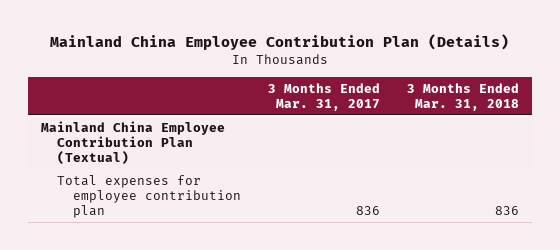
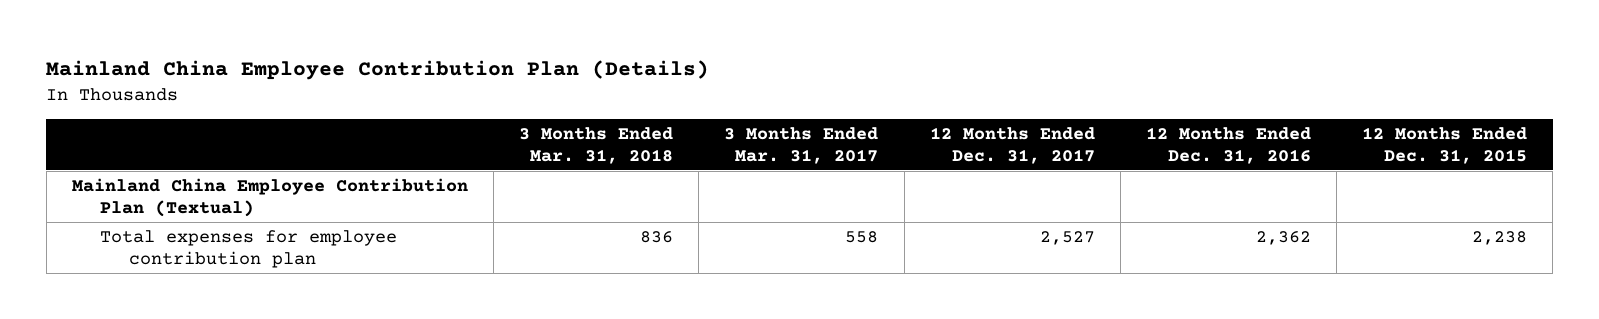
none -> [929,126,1095,164] 12 Months Ended Dec. 31, 2017
none -> [1145,126,1311,164] 12 Months Ended Dec. 31, 2016
none -> [1362,126,1528,164] 12 Months Ended Dec. 31, 2015
[355,206,380,216] 836 -> [845,230,879,243] 558

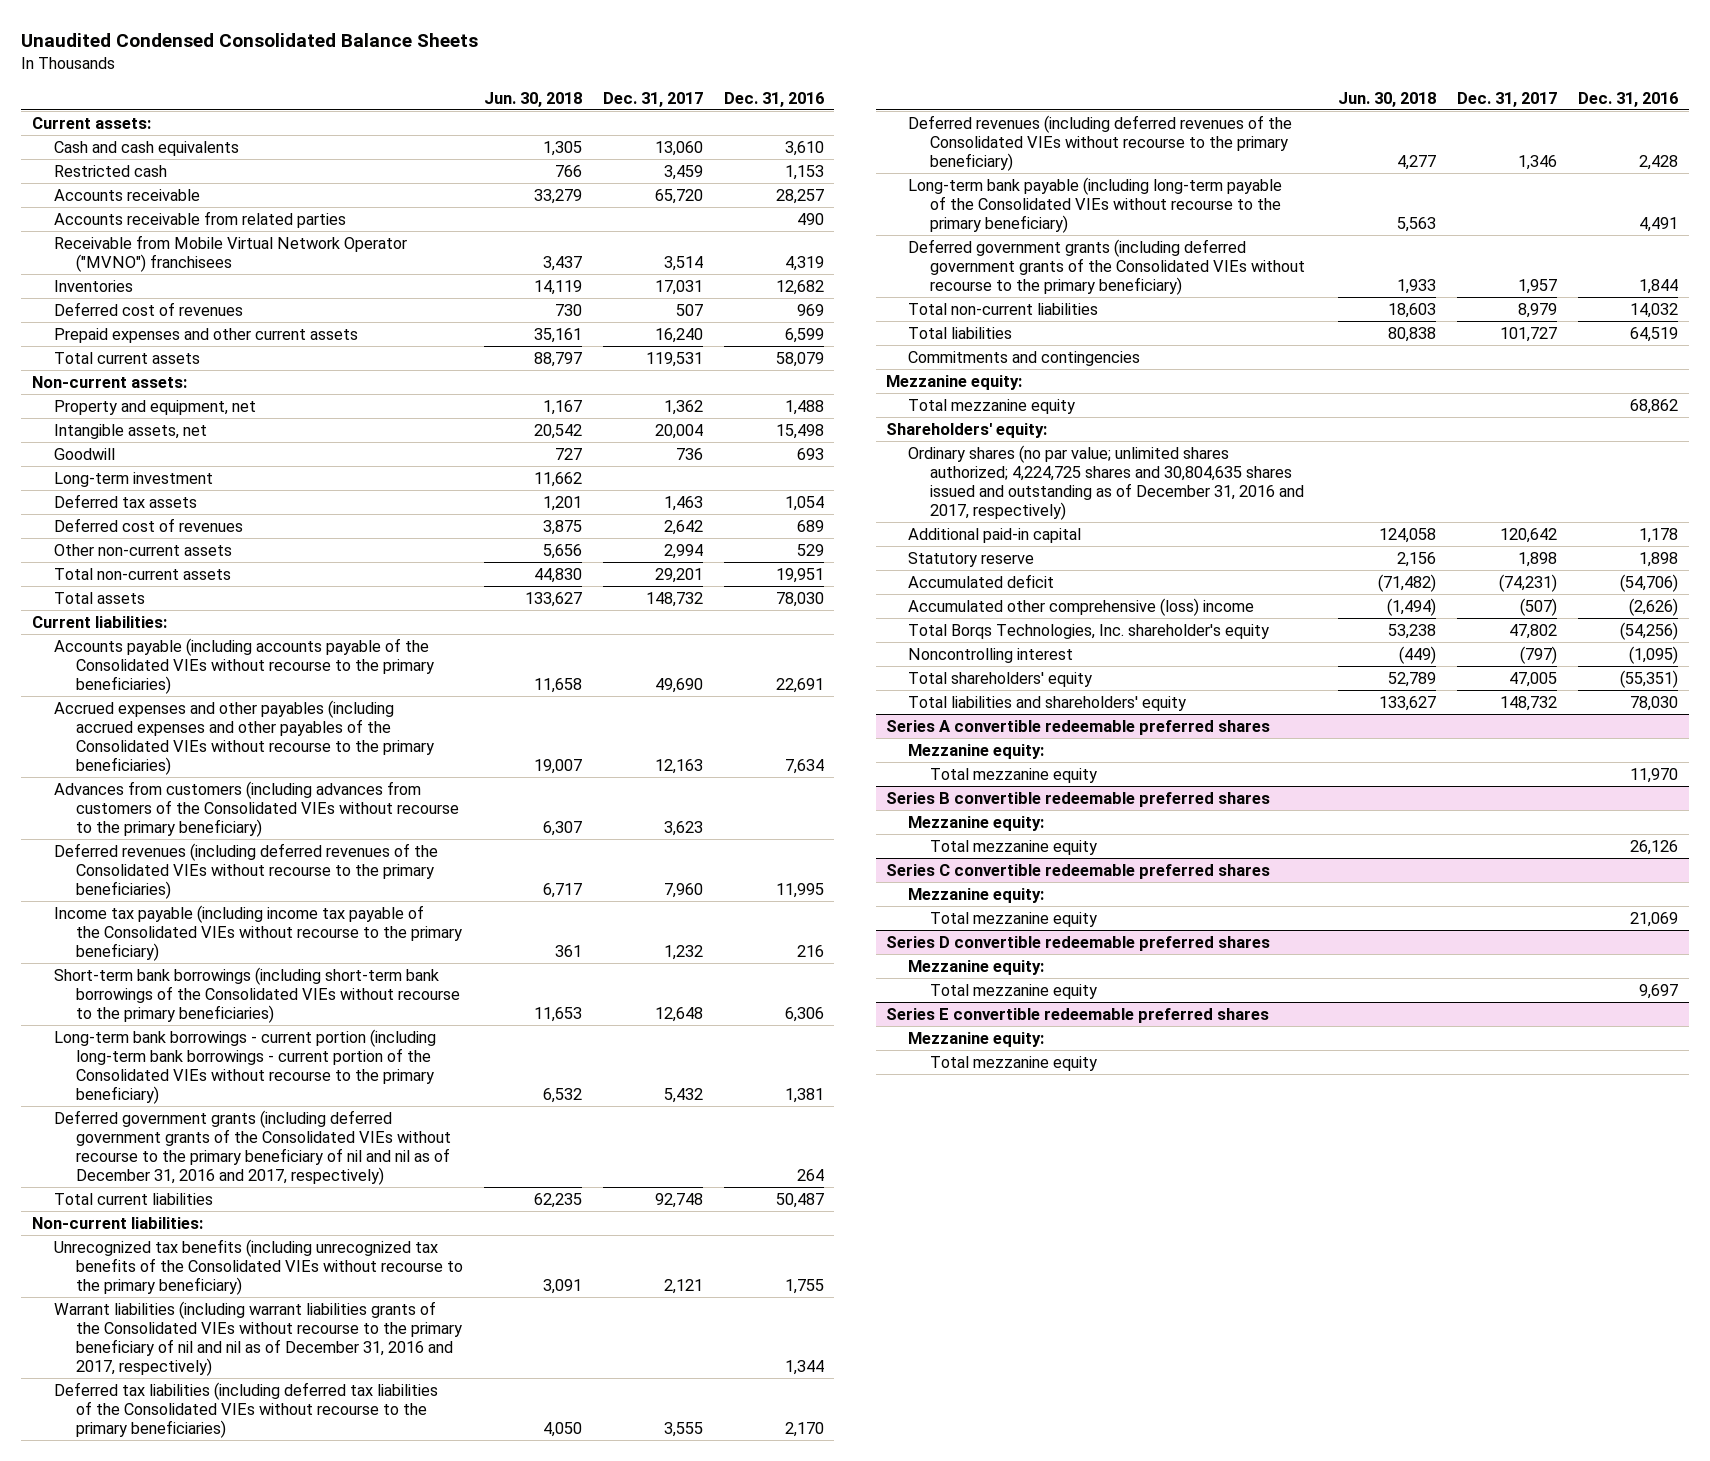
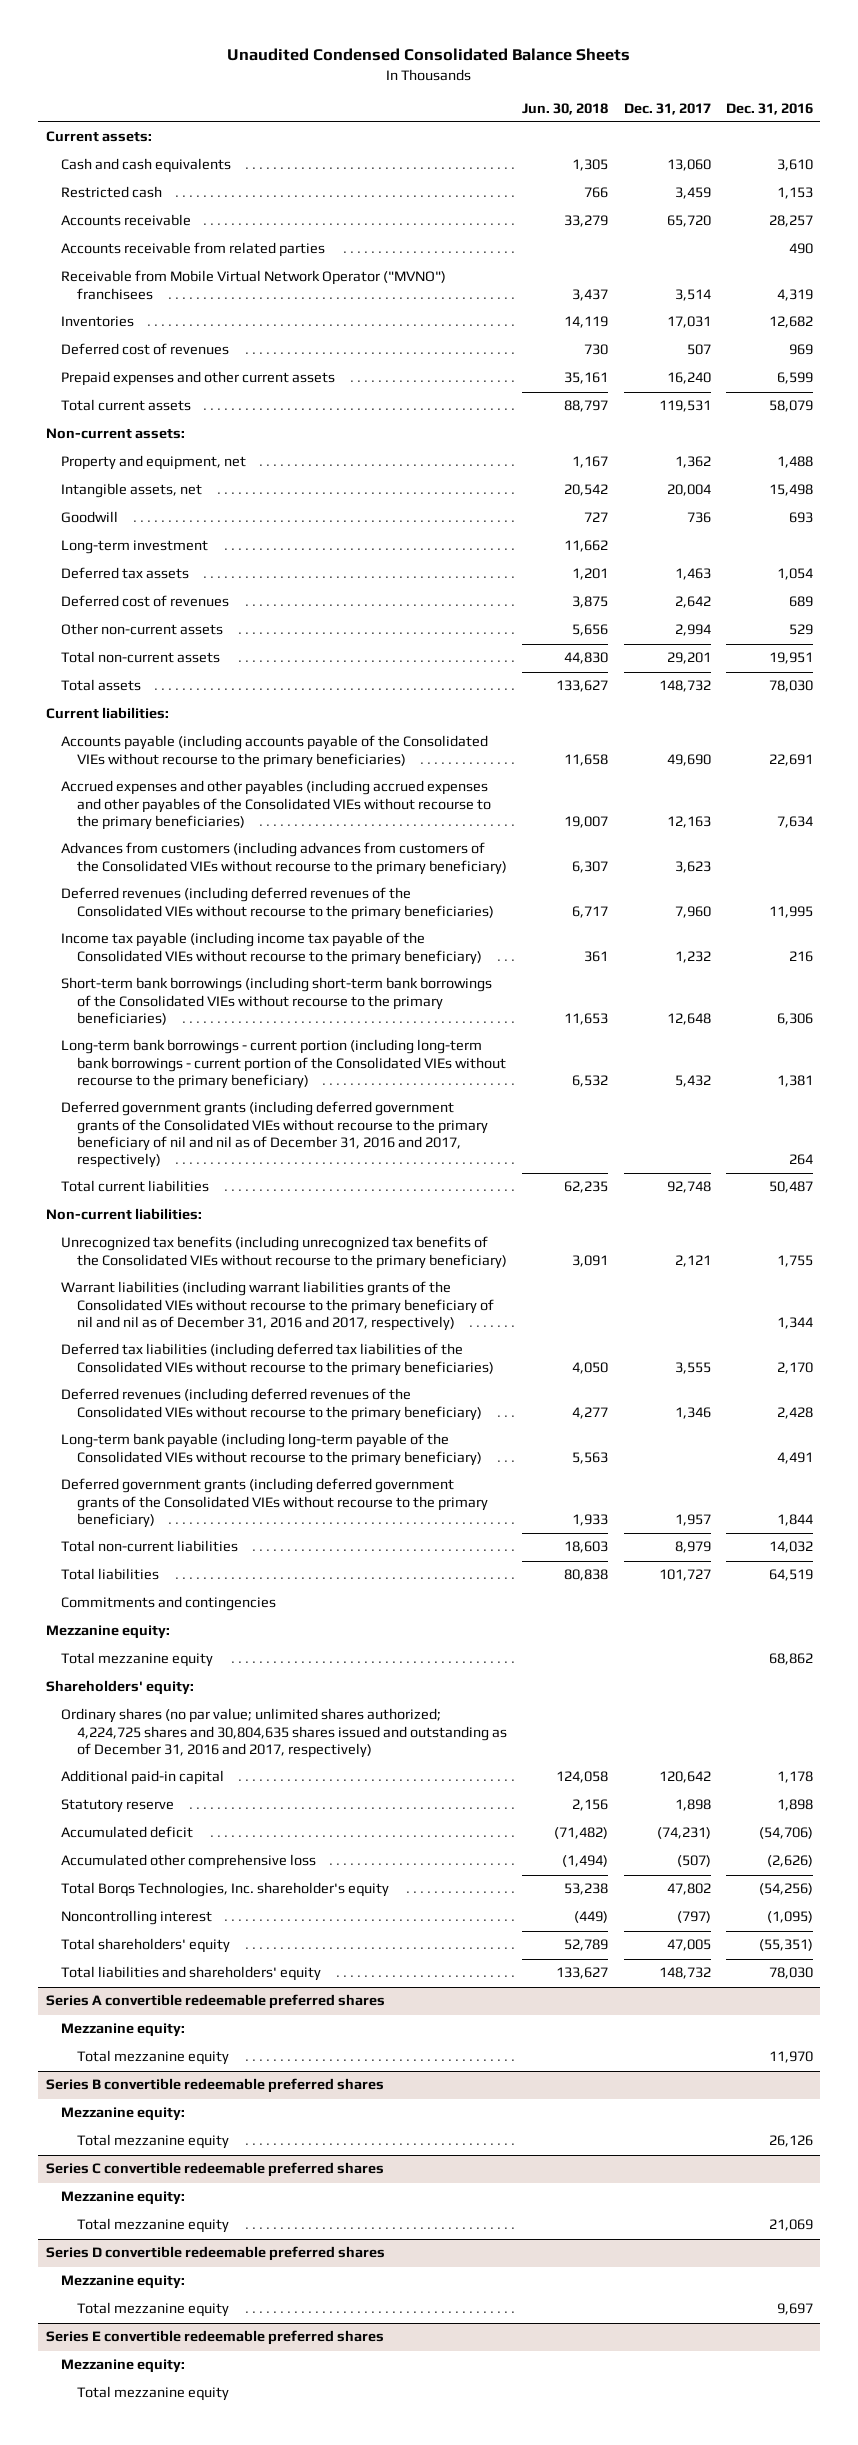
[908,597,1255,616] Accumulated other comprehensive (loss) income -> [61,1854,317,1870] Accumulated other comprehensive loss

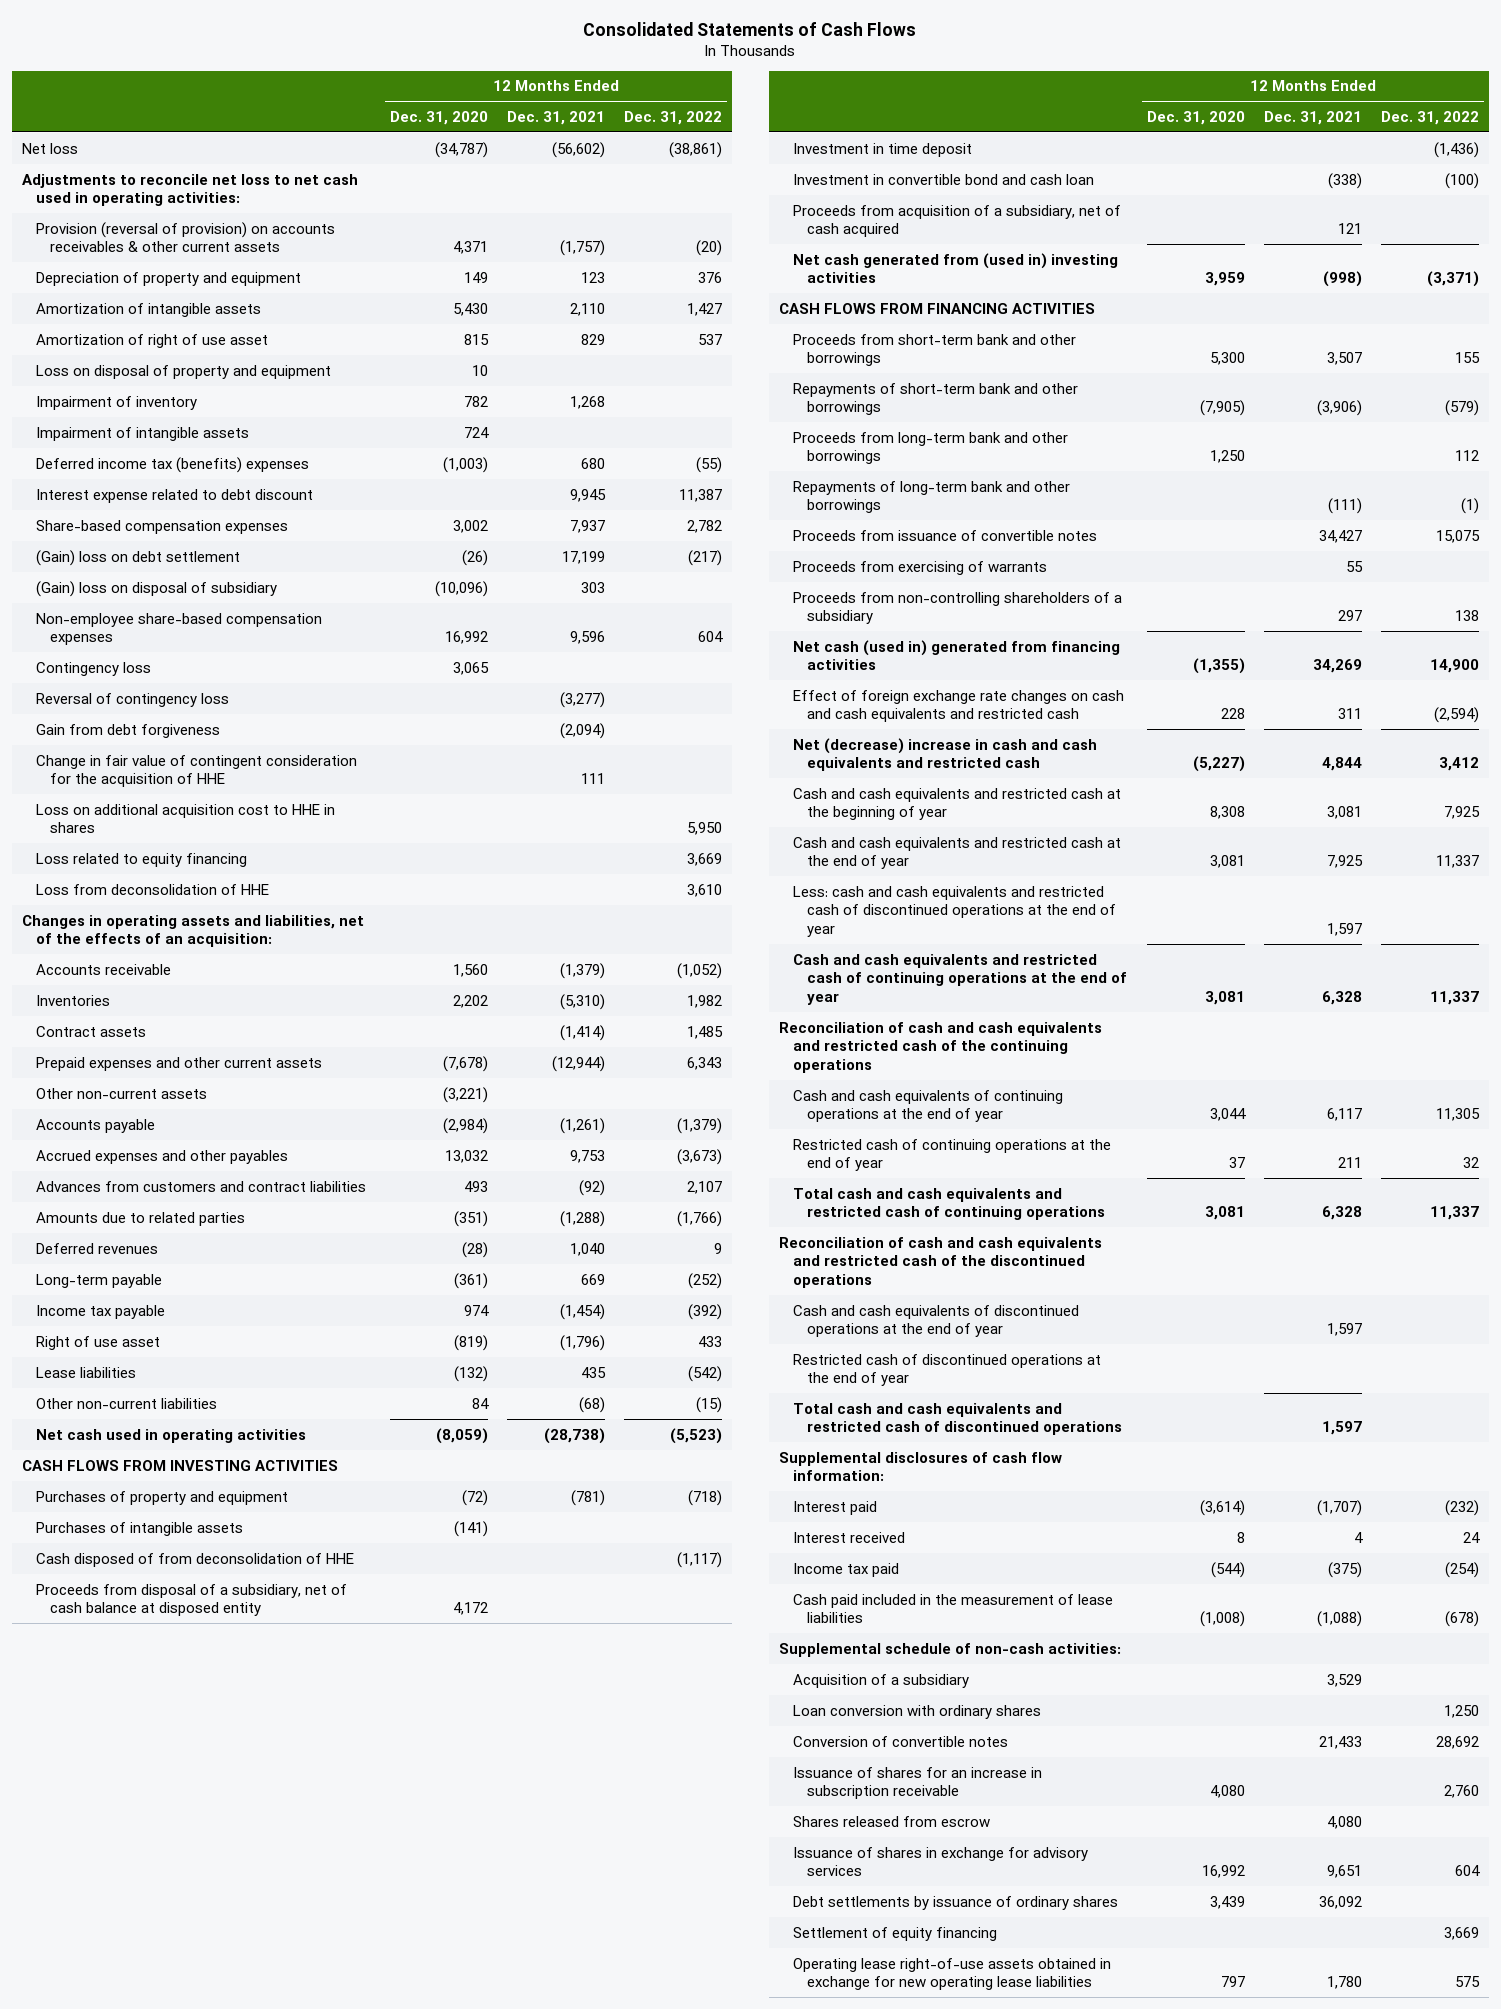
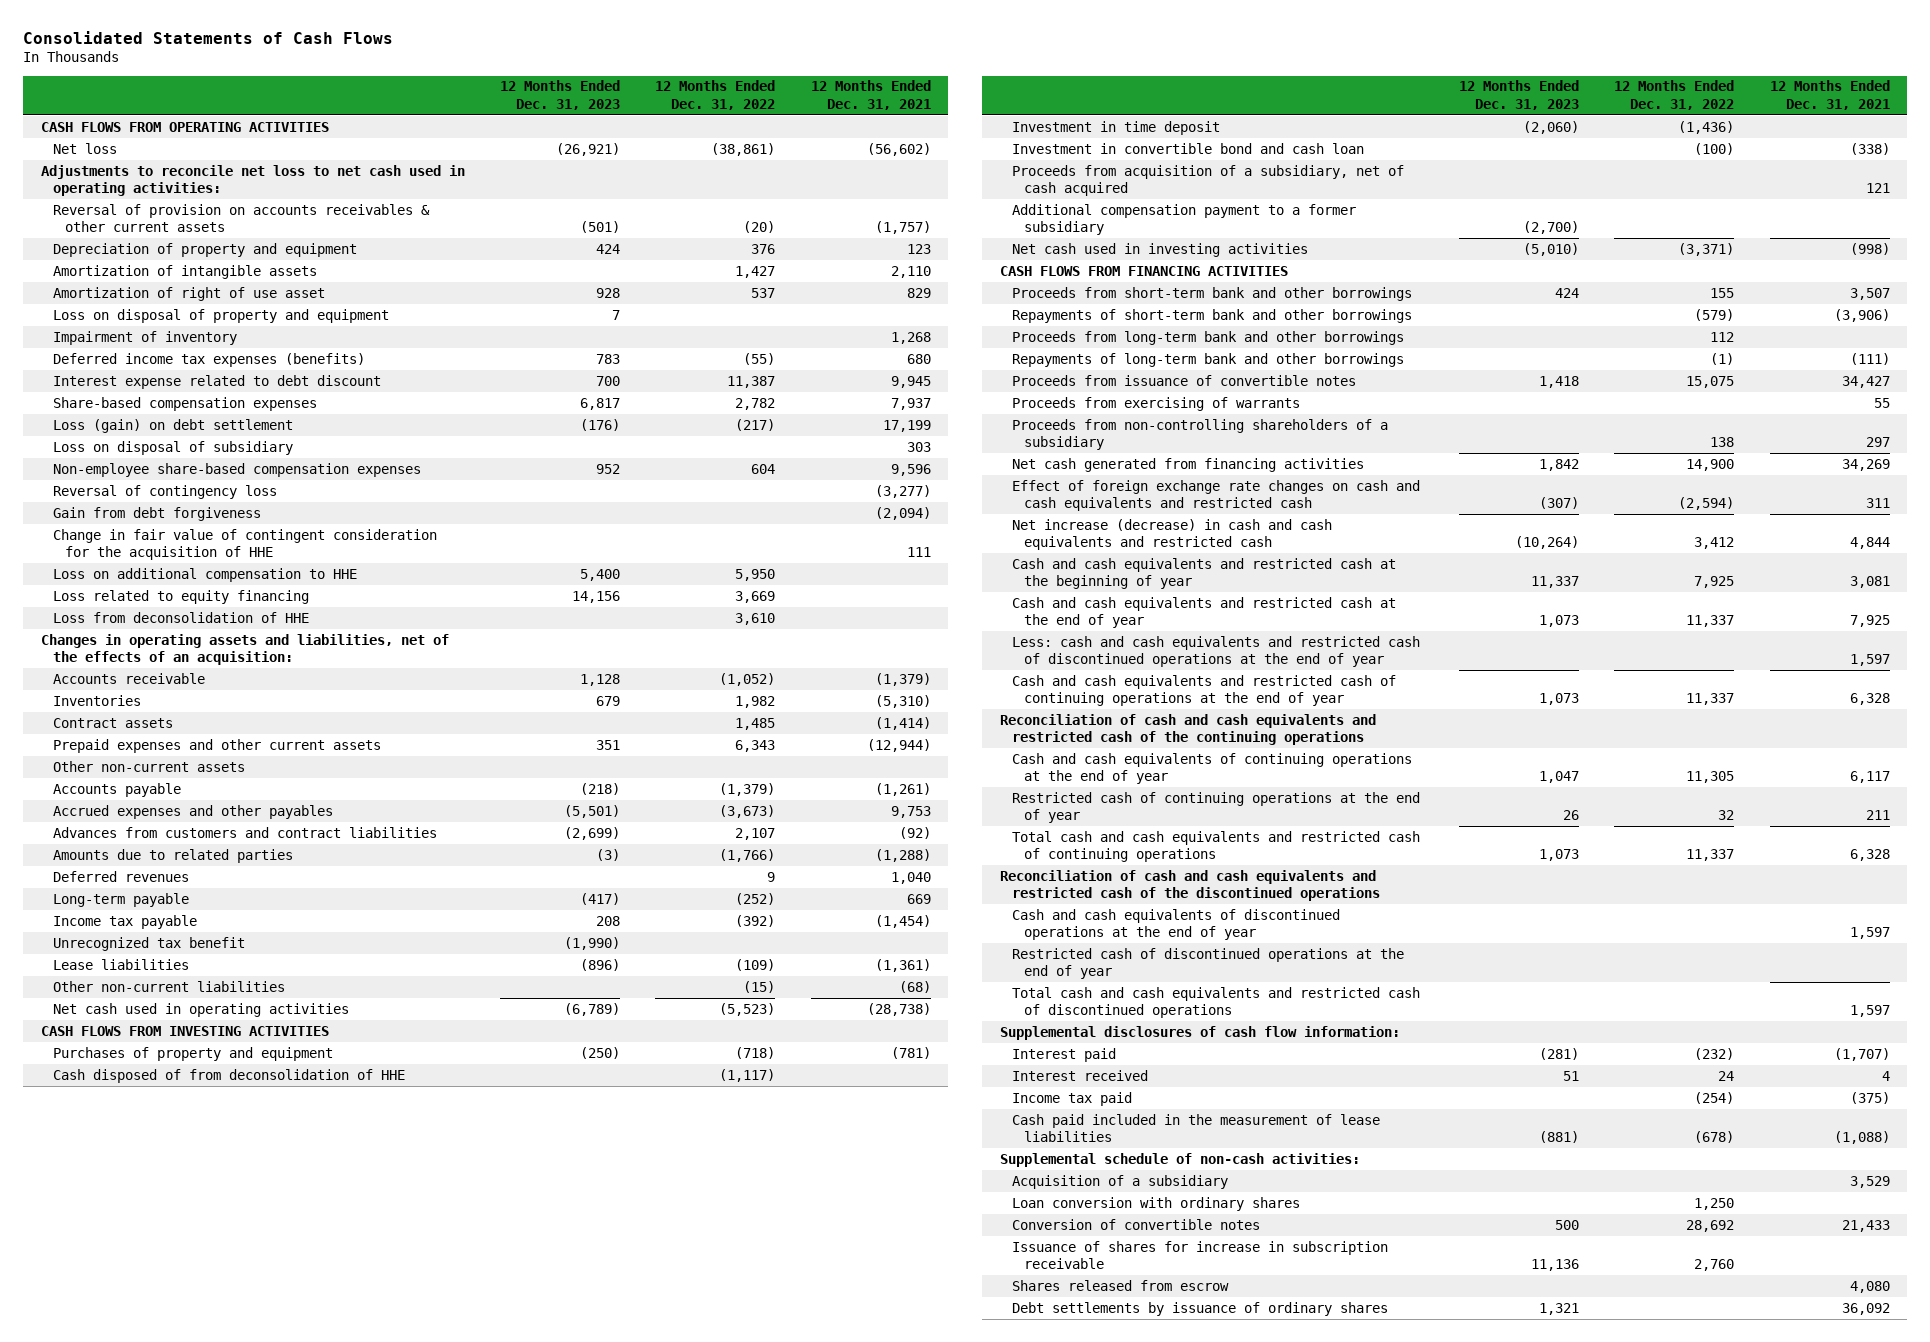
[389,110,488,125] Dec. 31, 2020 -> none
none -> [499,80,620,110] 12 Months Ended Dec. 31, 2023
none -> [40,121,329,132] CASH FLOWS FROM OPERATING ACTIVITIES
[36,221,336,253] Provision (reversal of provision) on accounts receivables & other current assets -> [52,203,430,233] Reversal of provision on accounts receivables & other current assets
[36,426,250,441] Impairment of intangible assets -> none
[36,456,310,473] Deferred income tax (benefits) expenses -> [52,352,365,367] Deferred income tax expenses (benefits)
[36,549,241,566] (Gain) loss on debt settlement -> [52,418,293,433] Loss (gain) on debt settlement
[36,580,278,597] (Gain) loss on disposal of subsidiary -> [52,440,293,455] Loss on disposal of subsidiary
[36,661,152,676] Contingency loss -> none
[36,803,336,834] Loss on additional acquisition cost to HHE in shares -> [52,567,357,582] Loss on additional compensation to HHE
[36,1335,161,1350] Right of use asset -> none
none -> [52,936,245,951] Unrecognized tax benefit
[580,1366,606,1378] 435 -> [874,958,931,972] (1,361)
[688,1365,723,1382] (542) -> [735,958,776,971] (109)
[36,1521,244,1536] Purchases of intangible assets -> none
[36,1583,348,1617] Proceeds from disposal of a subsidiary, net of cash balance at disposed entity -> none
none -> [1011,203,1356,236] Additional compensation payment to a former subsidiary
[793,252,1119,284] Net cash generated from (used in) investing activities -> [1011,242,1308,257] Net cash used in investing activities
[793,639,1121,671] Net cash (used in) generated from financing activities -> [1011,457,1364,472] Net cash generated from financing activities
[793,737,1098,772] Net (decrease) increase in cash and cash equivalents and restricted cash -> [1011,518,1332,551] Net increase (decrease) in cash and cash equivalents and restricted cash
[793,1766,1043,1800] Issuance of shares for an increase in subscription receivable -> [1011,1240,1388,1270] Issuance of shares for increase in subscription receivable
[793,1846,1089,1877] Issuance of shares in exchange for advisory services -> none
[793,1926,998,1941] Settlement of equity financing -> none
[793,1957,1112,1991] Operating lease right-of-use assets obtained in exchange for new operating lease liabilities -> none

